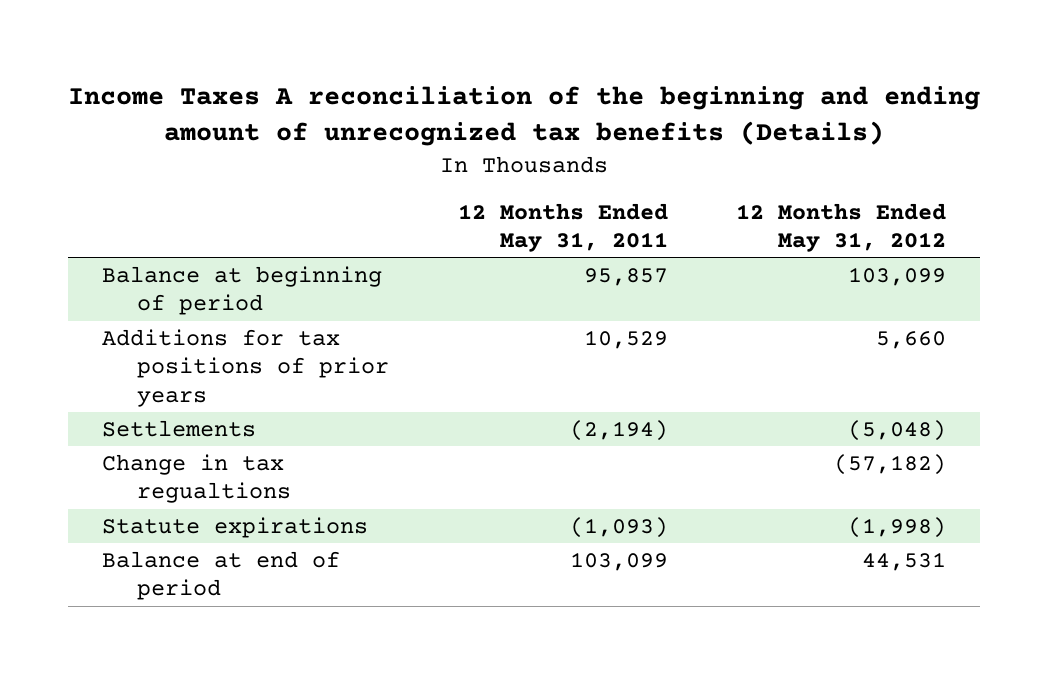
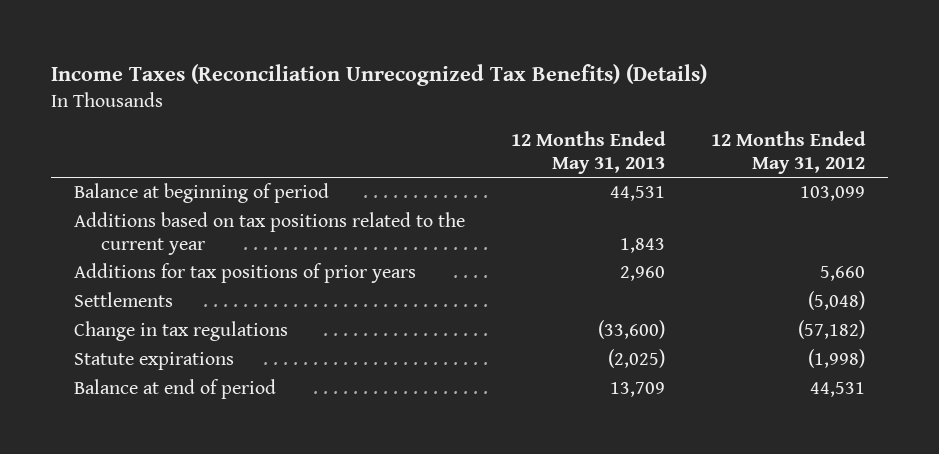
[67,85,980,147] Income Taxes A reconciliation of the beginning and ending amount of unrecognized tax benefits (Details) -> [50,63,707,86] Income Taxes (Reconciliation Unrecognized Tax Benefits) (Details)
[457,202,668,253] 12 Months Ended May 31, 2011 -> none
none -> [511,131,667,174] 12 Months Ended May 31, 2013
none -> [73,212,465,255] Additions based on tax positions related to the current year
[101,453,292,504] Change in tax regualtions -> [73,321,288,342] Change in tax regulations

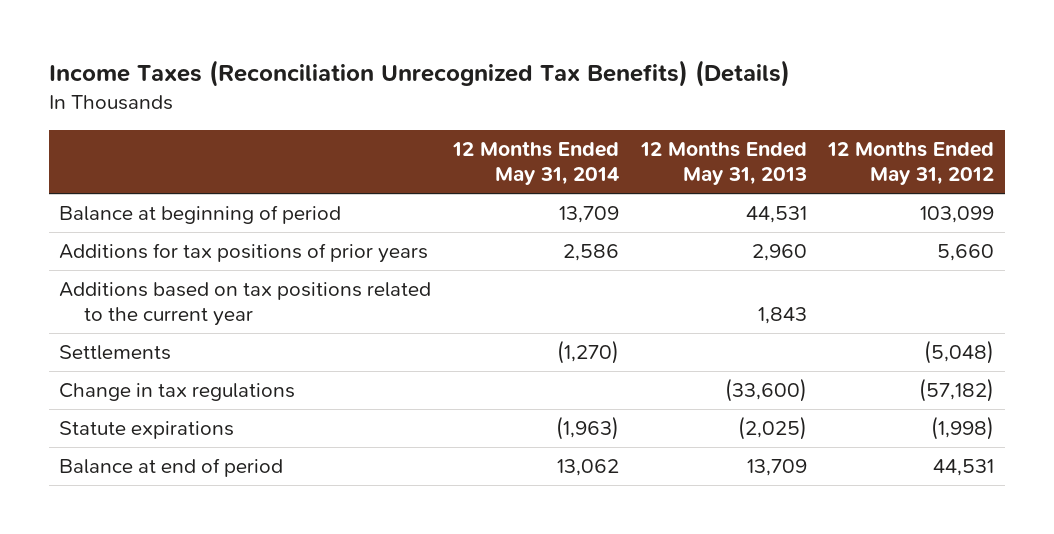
none -> [452,140,620,186] 12 Months Ended May 31, 2014
[73,212,465,255] Additions based on tax positions related to the current year -> [59,281,432,327] Additions based on tax positions related to the current year

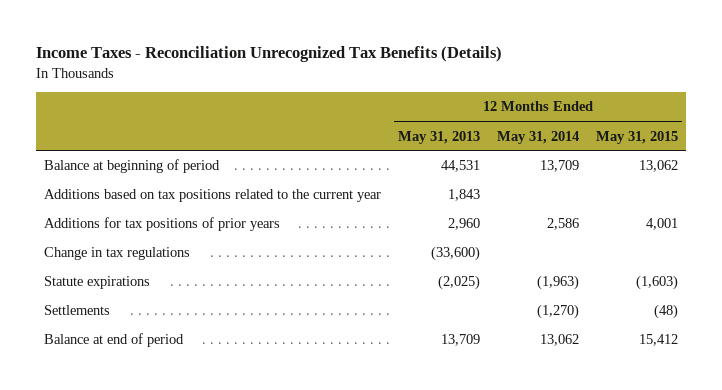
[48,59,790,87] Income Taxes (Reconciliation Unrecognized Tax Benefits) (Details) -> [36,46,503,63] Income Taxes - Reconciliation Unrecognized Tax Benefits (Details)
[827,140,995,186] 12 Months Ended May 31, 2012 -> none
none -> [595,130,678,144] May 31, 2015
[59,242,429,263] Additions for tax positions of prior years -> [44,217,281,232] Additions for tax positions of prior years
[59,344,172,360] Settlements -> [44,305,111,316] Settlements

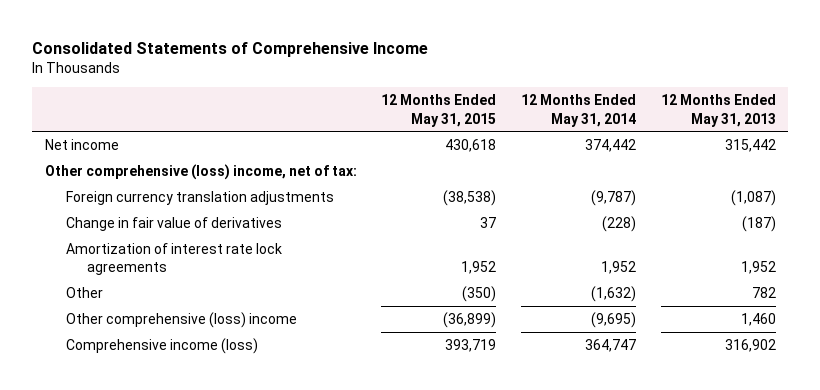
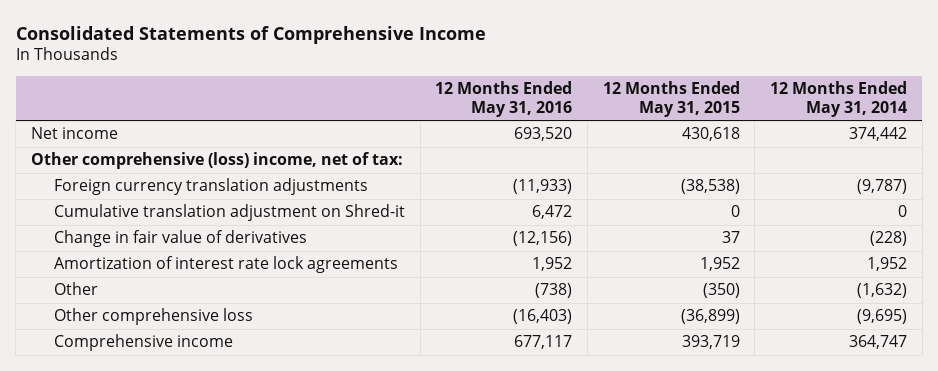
[660,94,776,127] 12 Months Ended May 31, 2013 -> none
none -> [435,81,573,117] 12 Months Ended May 31, 2016
none -> [54,204,406,222] Cumulative translation adjustment on Shred-it
[65,311,297,328] Other comprehensive (loss) income -> [54,308,254,326] Other comprehensive loss
[65,337,258,354] Comprehensive income (loss) -> [54,334,234,352] Comprehensive income

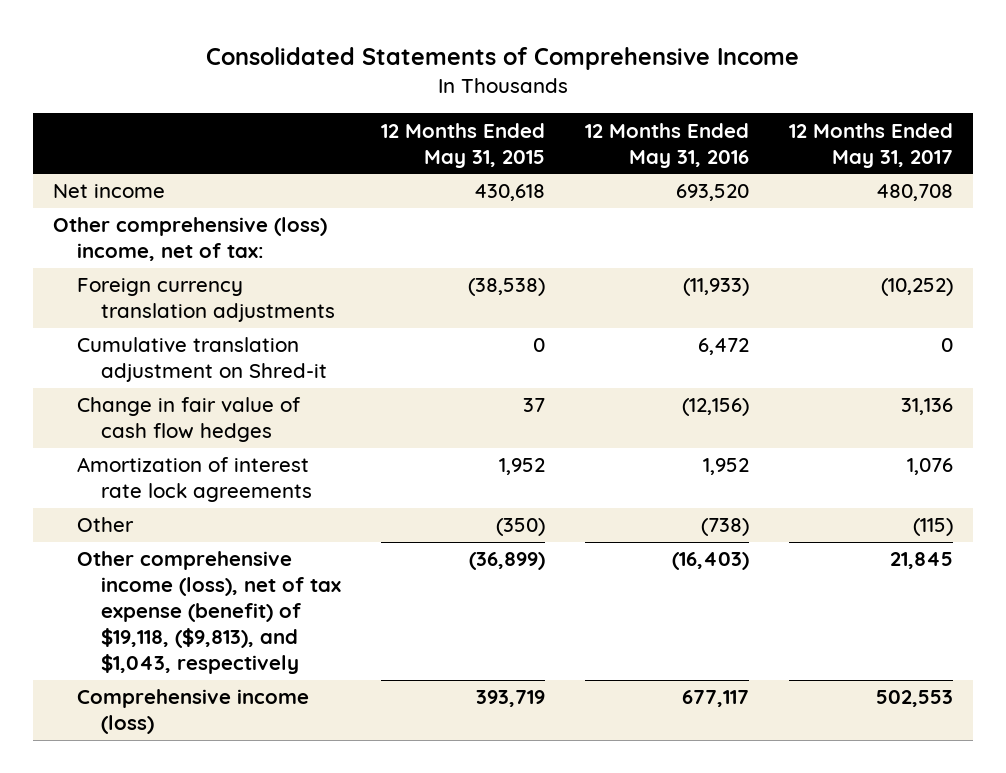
[770,81,908,117] 12 Months Ended May 31, 2014 -> none
none -> [789,122,954,168] 12 Months Ended May 31, 2017
[54,230,308,248] Change in fair value of derivatives -> [77,397,302,443] Change in fair value of cash flow hedges
[54,308,254,326] Other comprehensive loss -> [77,551,342,675] Other comprehensive income (loss), net of tax expense (benefit) of $19,118, ($9,813), and $1,043, respectively
[54,334,234,352] Comprehensive income -> [77,689,310,735] Comprehensive income (loss)

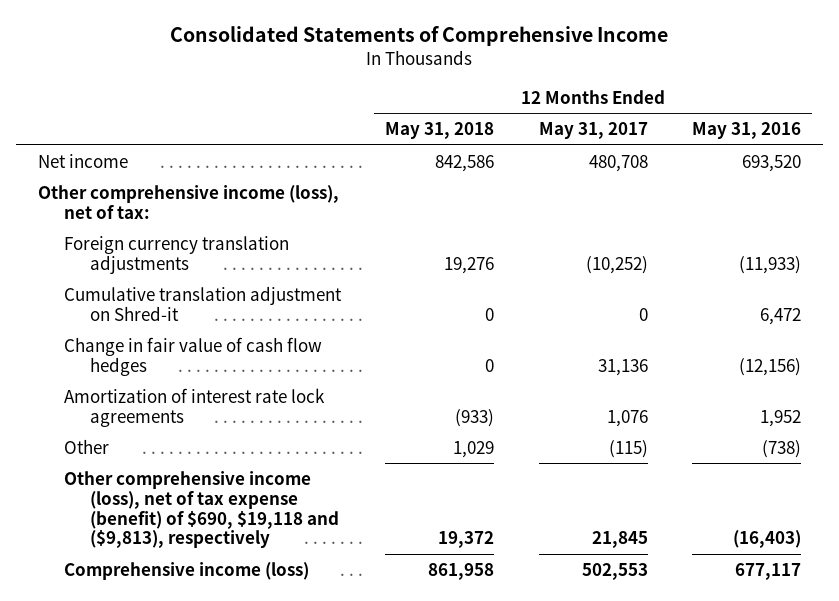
[381,122,546,168] 12 Months Ended May 31, 2015 -> none
none -> [385,122,495,140] May 31, 2018
[53,217,328,262] Other comprehensive (loss) income, net of tax: -> [37,184,339,219] Other comprehensive income (loss), net of tax:
[77,551,342,675] Other comprehensive income (loss), net of tax expense (benefit) of $19,118, ($9,813), and $1,043, respectively -> [64,470,340,549] Other comprehensive income (loss), net of tax expense (benefit) of $690, $19,118 and ($9,813), respectively

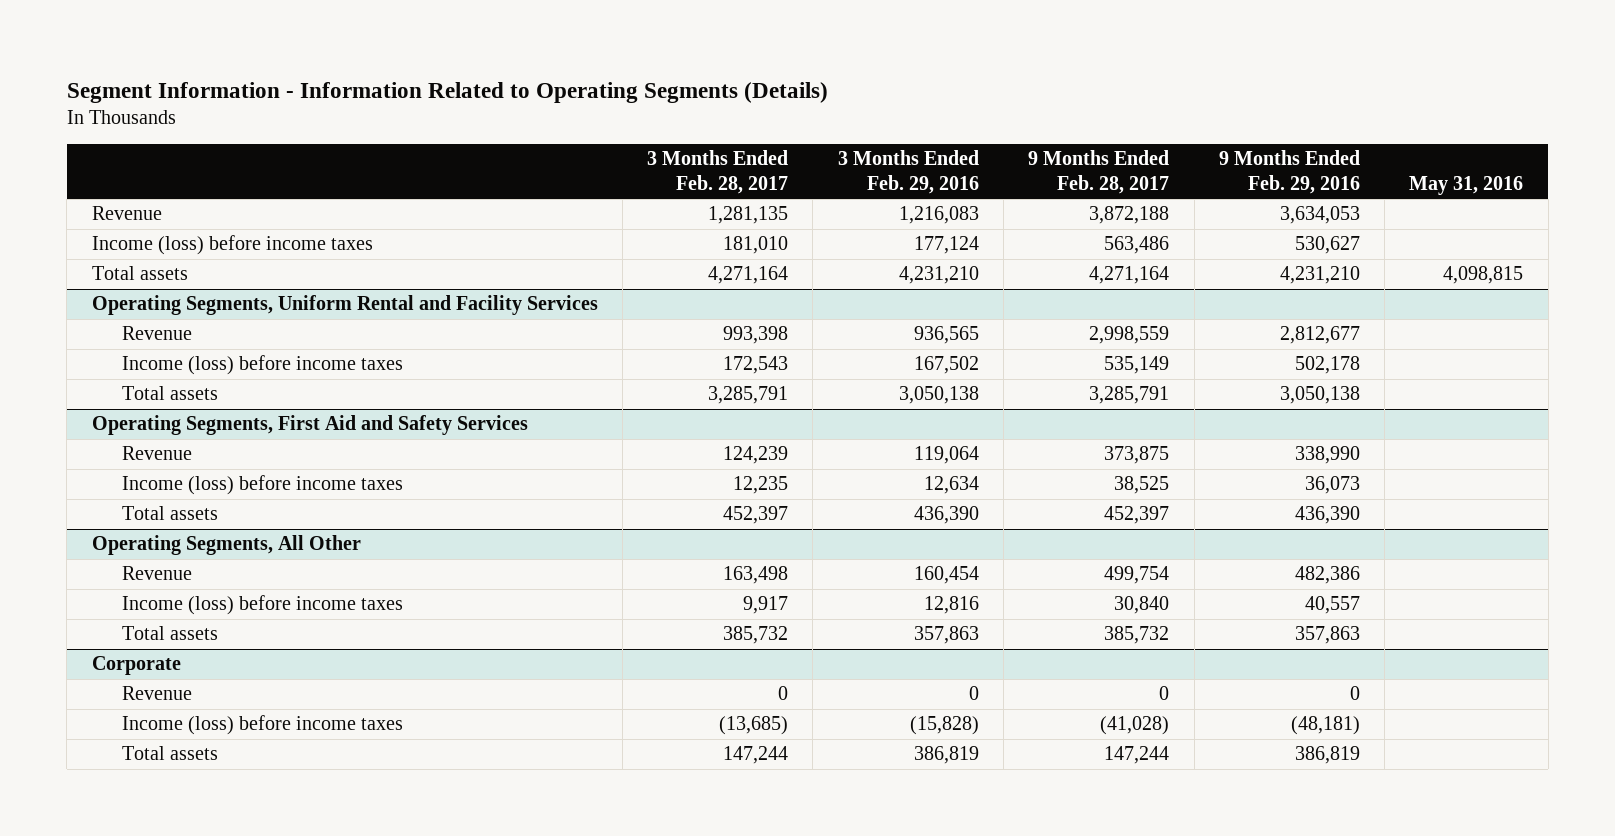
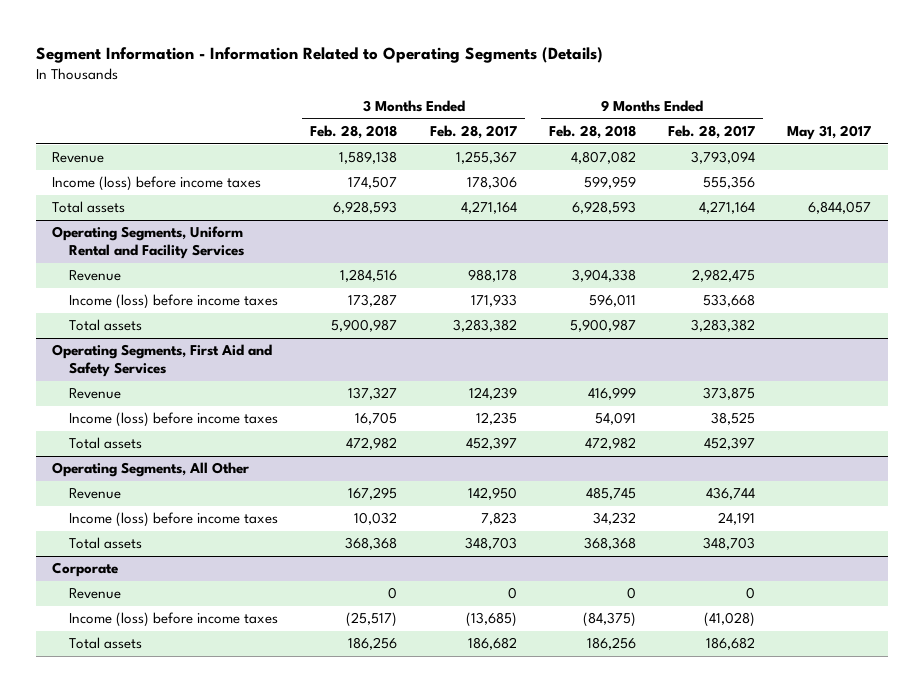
[837,150,979,195] 3 Months Ended Feb. 29, 2016 -> none
[1218,150,1360,195] 9 Months Ended Feb. 29, 2016 -> none
[1409,176,1524,196] May 31, 2016 -> none
none -> [310,125,398,140] Feb. 28, 2018
none -> [548,125,636,140] Feb. 28, 2018
none -> [787,125,872,141] May 31, 2017
[708,206,789,225] 1,281,135 -> [455,151,517,165] 1,255,367
[1089,206,1170,225] 3,872,188 -> [691,151,756,165] 3,793,094
[723,236,789,255] 181,010 -> [466,176,517,190] 178,306
[1104,236,1170,255] 563,486 -> [703,176,756,190] 555,356
[723,326,789,345] 993,398 -> [467,269,517,283] 988,178
[1089,326,1170,345] 2,998,559 -> [692,269,756,283] 2,982,475
[723,356,789,375] 172,543 -> [470,294,517,308] 171,933
[1104,356,1170,375] 535,149 -> [703,294,756,308] 533,668
[708,386,789,405] 3,285,791 -> [452,319,517,333] 3,283,382
[1089,386,1170,405] 3,285,791 -> [691,319,756,333] 3,283,382
[723,566,789,585] 163,498 -> [467,487,517,501] 142,950
[1104,566,1170,585] 499,754 -> [706,487,756,501] 436,744
[743,596,789,615] 9,917 -> [480,512,517,526] 7,823
[1114,596,1170,615] 30,840 -> [718,512,756,526] 24,191
[723,626,789,645] 385,732 -> [464,537,517,551] 348,703
[1104,626,1170,645] 385,732 -> [703,537,756,551] 348,703
[723,746,789,765] 147,244 -> [467,637,517,651] 186,682
[1104,746,1170,765] 147,244 -> [706,637,756,651] 186,682

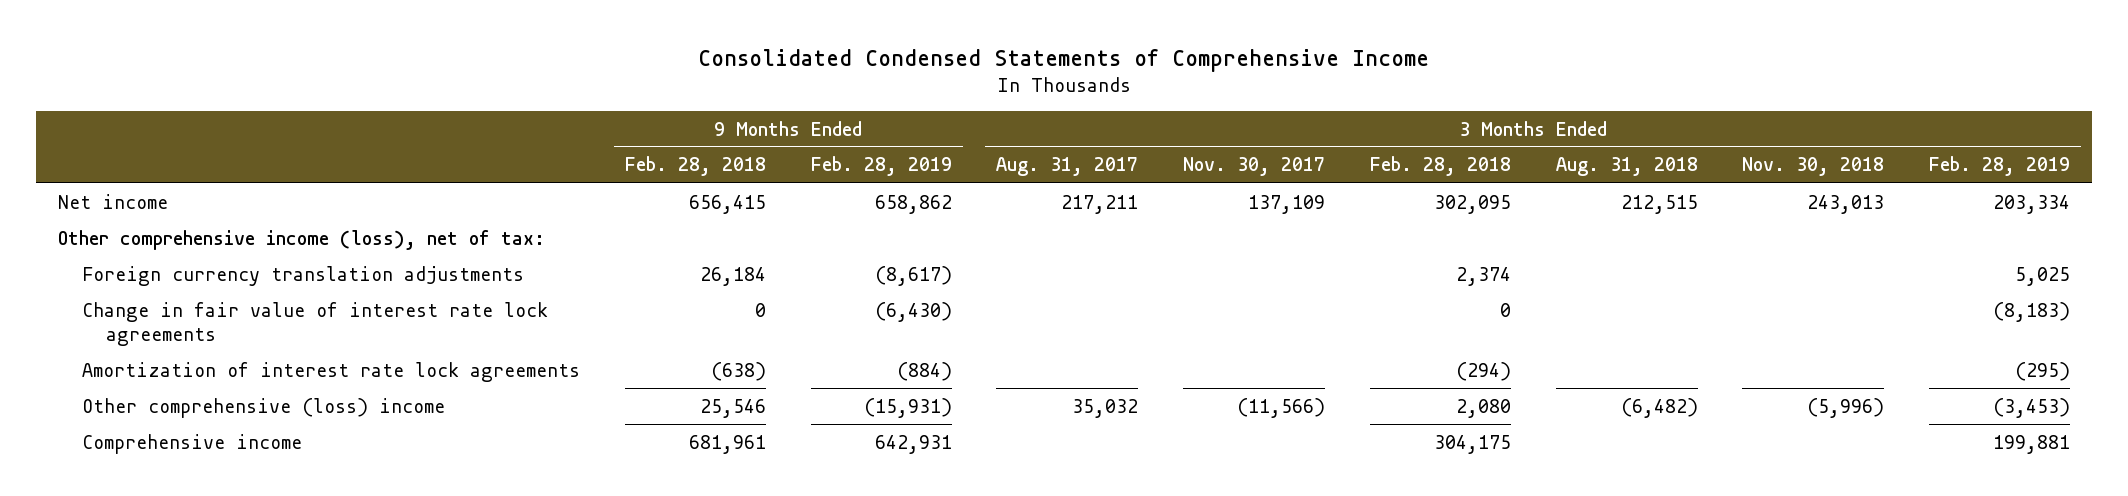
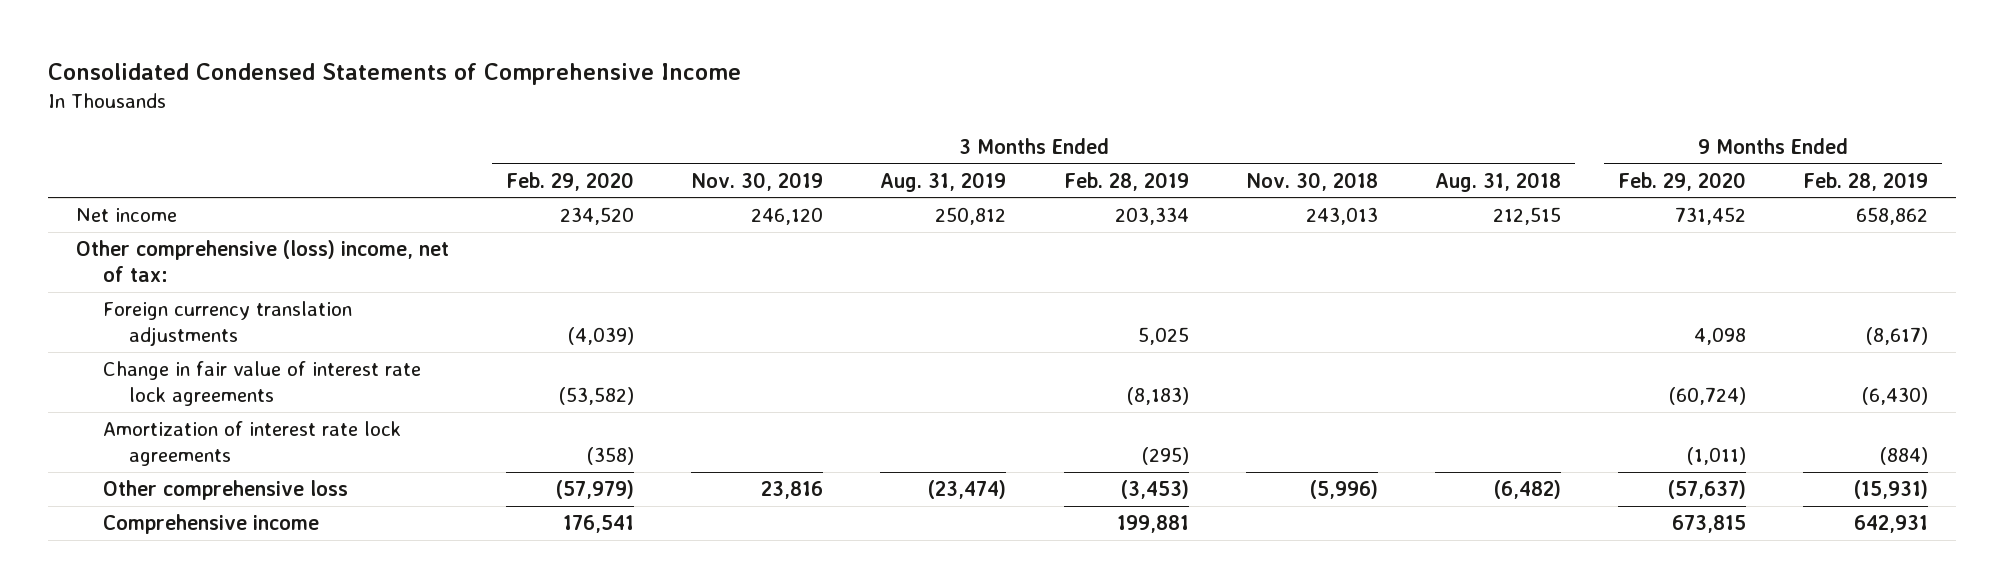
[624,156,766,177] Feb. 28, 2018 -> none
[996,157,1139,177] Aug. 31, 2017 -> none
[1183,157,1326,177] Nov. 30, 2017 -> none
[1369,156,1511,177] Feb. 28, 2018 -> none
none -> [506,171,635,191] Feb. 29, 2020
none -> [691,171,824,191] Nov. 30, 2019
none -> [880,171,1007,192] Aug. 31, 2019
none -> [1617,171,1746,191] Feb. 29, 2020
[57,229,545,250] Other comprehensive income (loss), net of tax: -> [76,240,450,282] Other comprehensive (loss) income, net of tax:
[81,397,445,418] Other comprehensive (loss) income -> [102,480,348,501] Other comprehensive loss

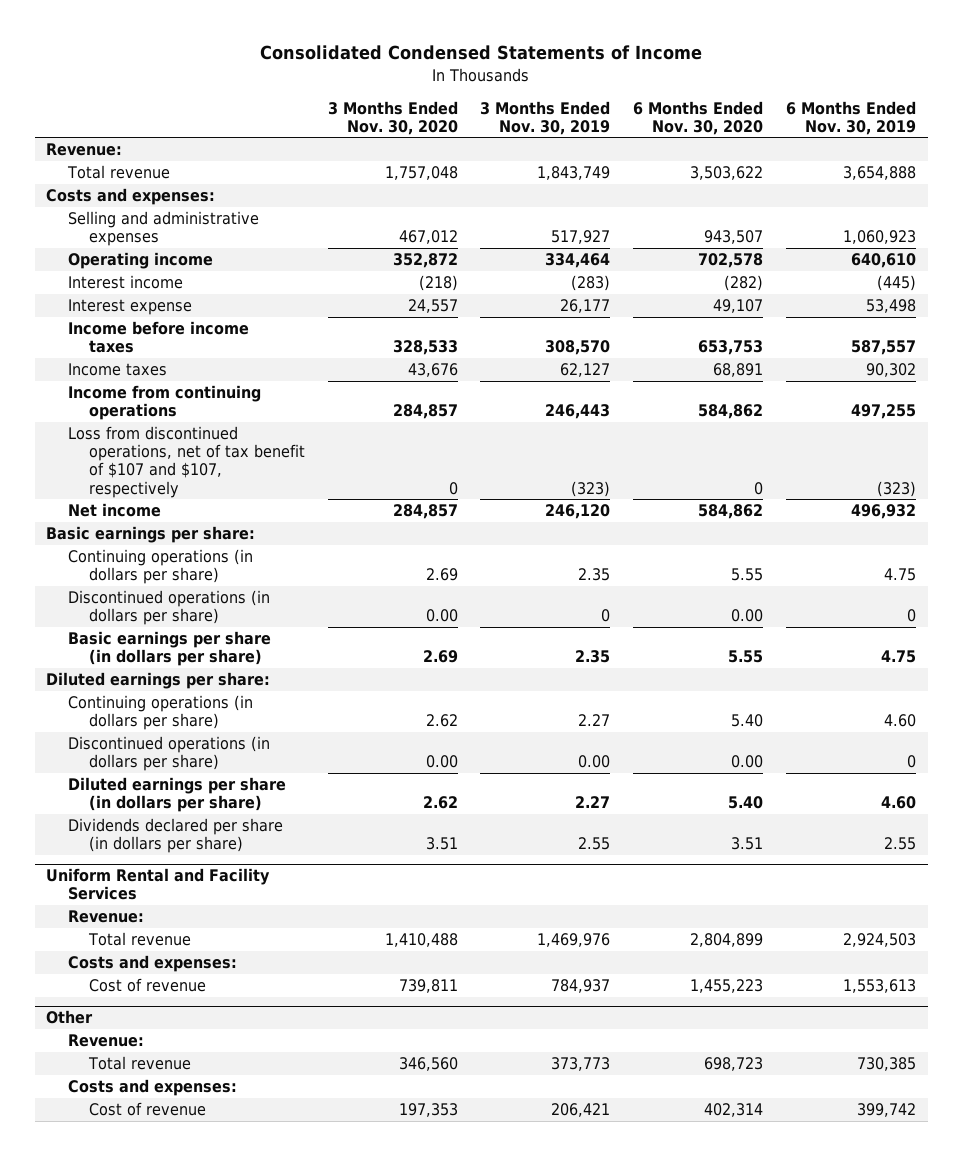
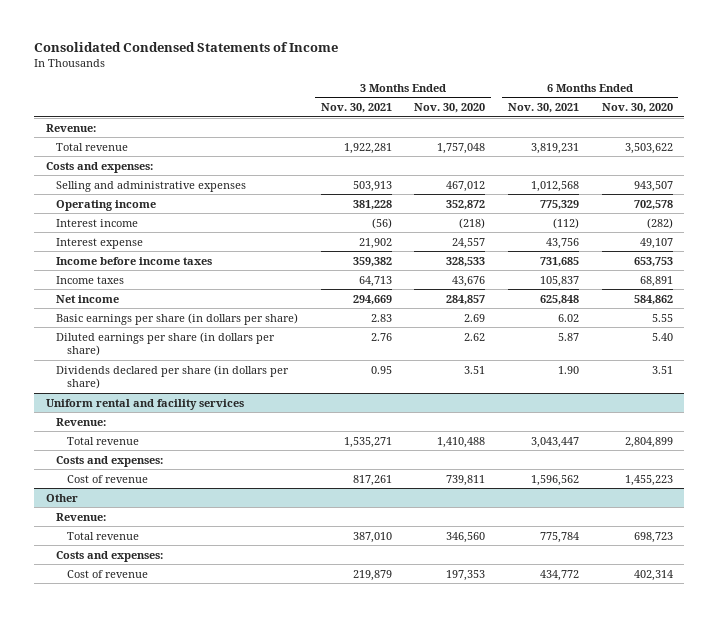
[480,100,611,135] 3 Months Ended Nov. 30, 2019 -> none
[786,100,917,135] 6 Months Ended Nov. 30, 2019 -> none
none -> [320,102,392,113] Nov. 30, 2021
none -> [508,102,580,113] Nov. 30, 2021
[67,385,261,421] Income from continuing operations -> none
[67,426,305,498] Loss from discontinued operations, net of tax benefit of $107 and $107, respectively -> none
[46,526,256,544] Basic earnings per share: -> none
[67,549,253,585] Continuing operations (in dollars per share) -> none
[67,590,270,626] Discontinued operations (in dollars per share) -> none
[46,672,271,690] Diluted earnings per share: -> none
[67,695,253,731] Continuing operations (in dollars per share) -> none
[67,736,270,772] Discontinued operations (in dollars per share) -> none
[46,868,271,901] Uniform Rental and Facility Services -> [45,398,244,410] Uniform rental and facility services

